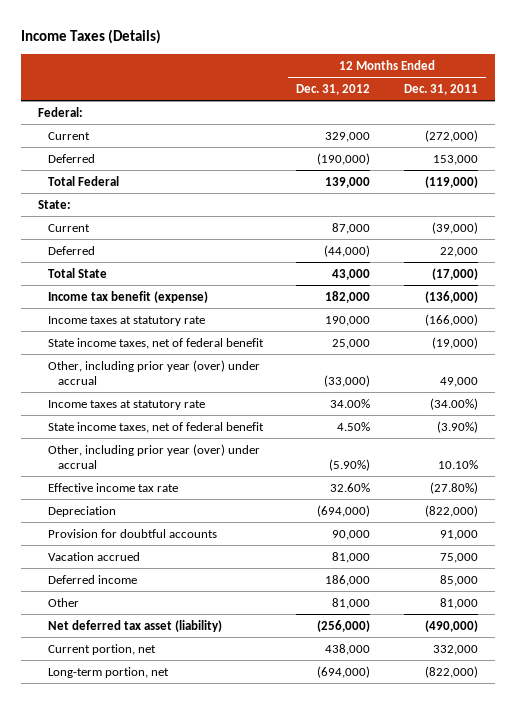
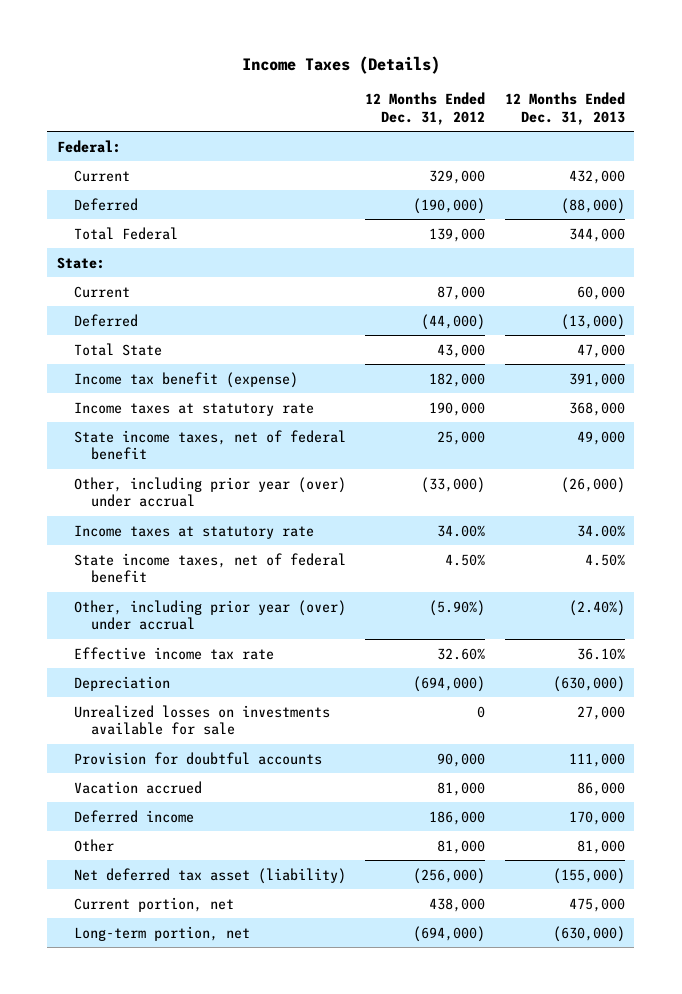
[404,84,479,96] Dec. 31, 2011 -> none
none -> [504,92,625,125] 12 Months Ended Dec. 31, 2013
none -> [73,704,330,736] Unrealized losses on investments available for sale

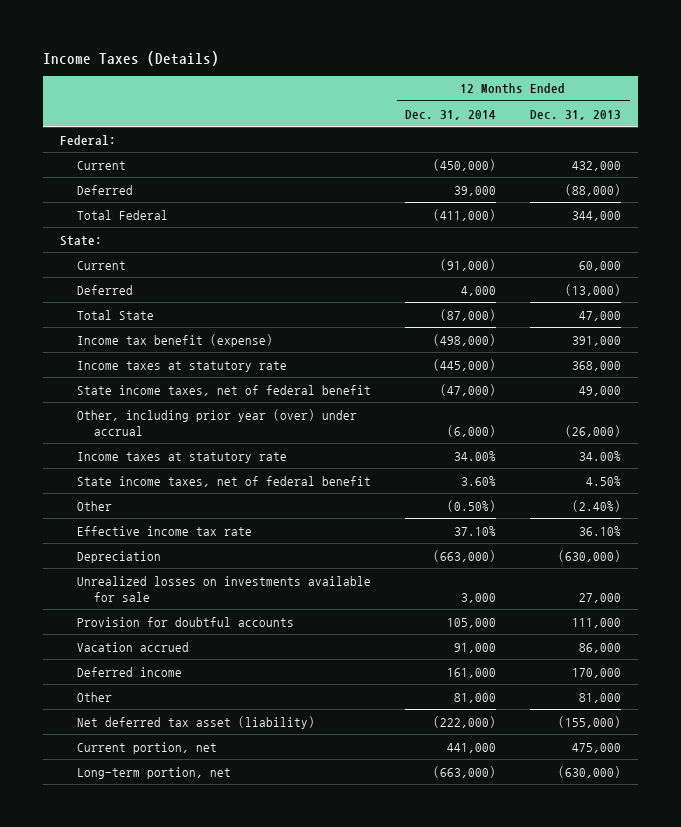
[365,92,486,125] 12 Months Ended Dec. 31, 2012 -> none
none -> [405,109,497,120] Dec. 31, 2014
[73,599,346,631] Other, including prior year (over) under accrual -> [76,500,112,511] Other

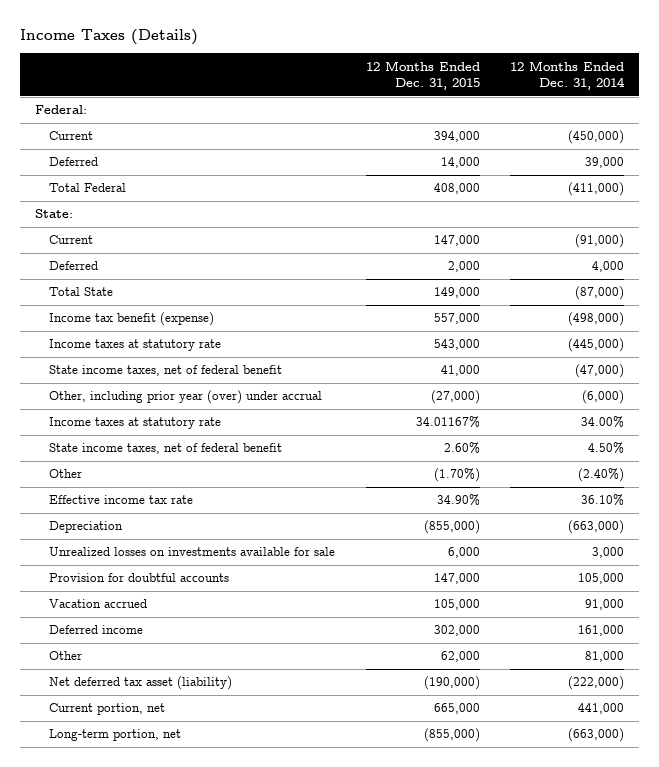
[530,109,622,120] Dec. 31, 2013 -> none
none -> [365,60,480,91] 12 Months Ended Dec. 31, 2015
[461,475,497,486] 3.60% -> [587,442,624,455] 4.50%
[447,499,497,512] (0.50%) -> [577,468,624,483] (2.40%)
[454,525,497,536] 37.10% -> [580,494,624,507] 36.10%

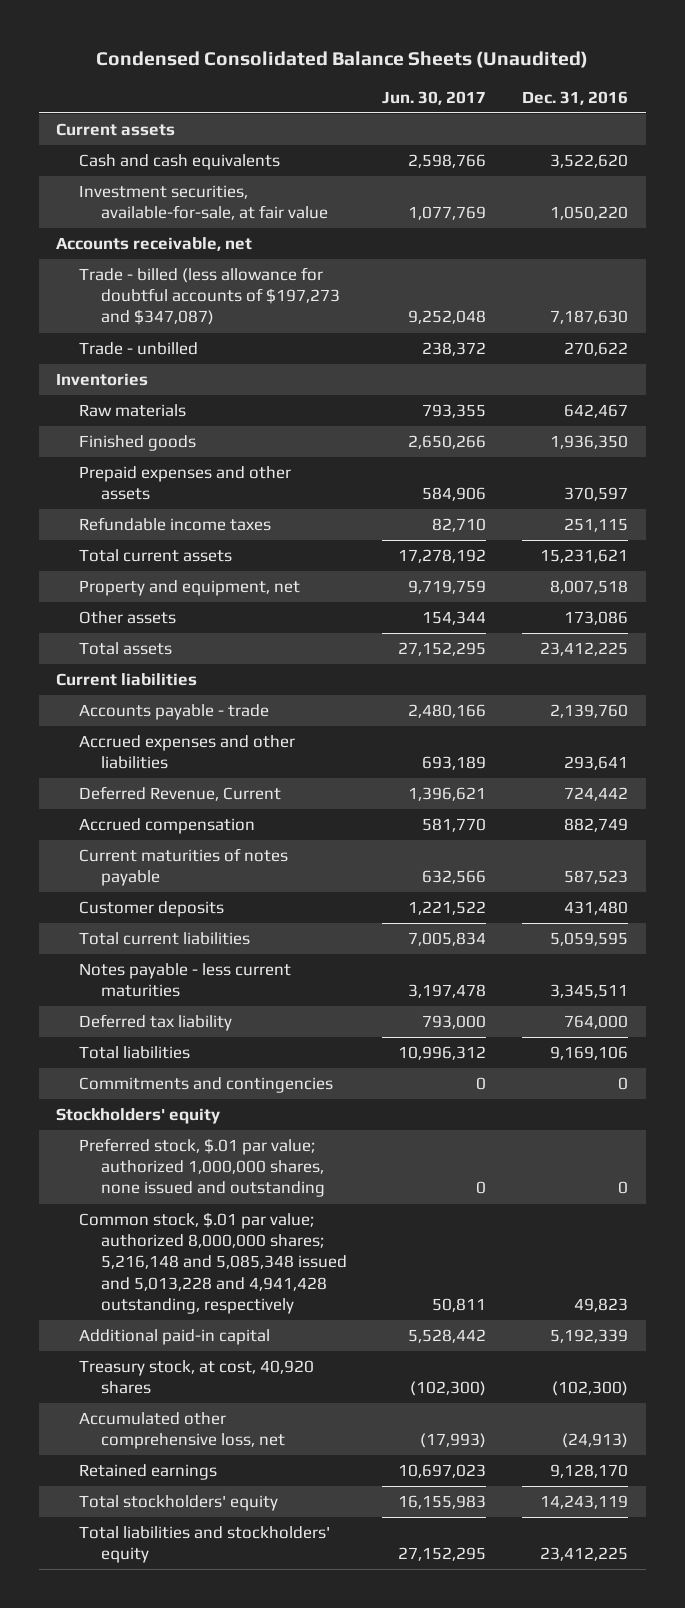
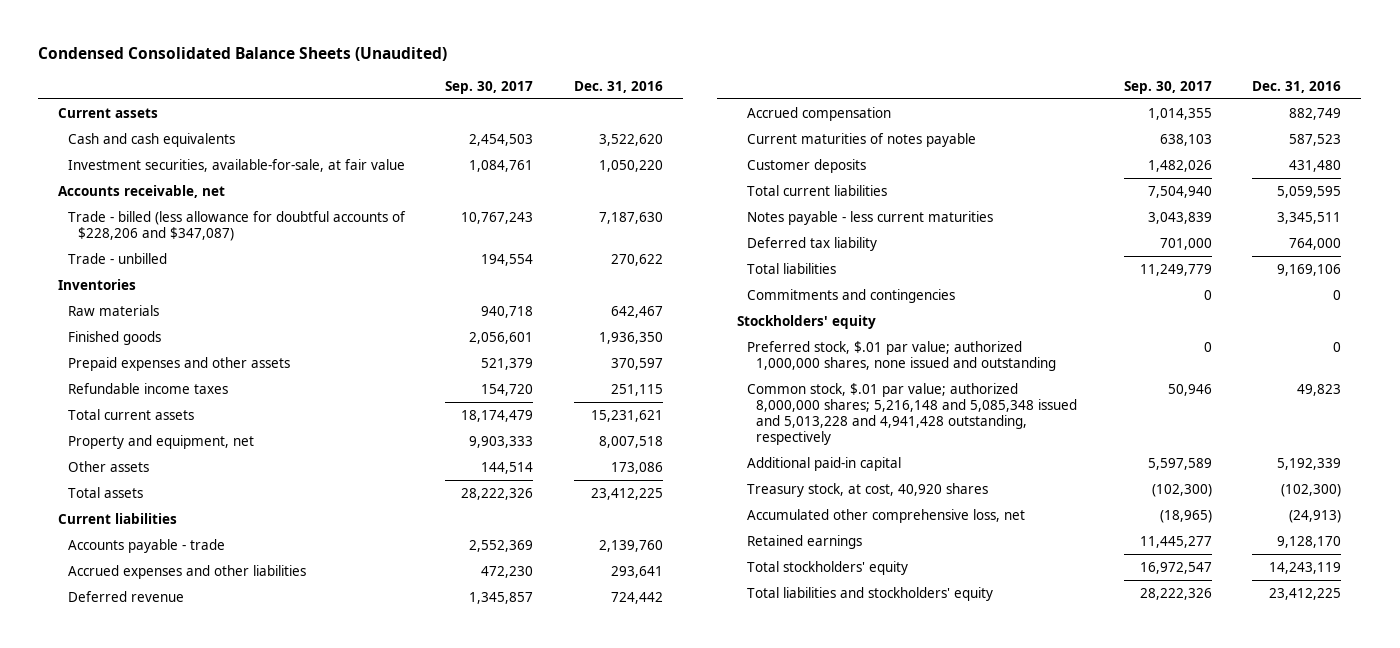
[382,90,487,105] Jun. 30, 2017 -> none
none -> [445,80,534,94] Sep. 30, 2017
[78,267,340,326] Trade - billed (less allowance for doubtful accounts of $197,273 and $347,087) -> [68,210,407,241] Trade - billed (less allowance for doubtful accounts of $228,206 and $347,087)
[78,786,281,802] Deferred Revenue, Current -> [68,590,185,602] Deferred revenue

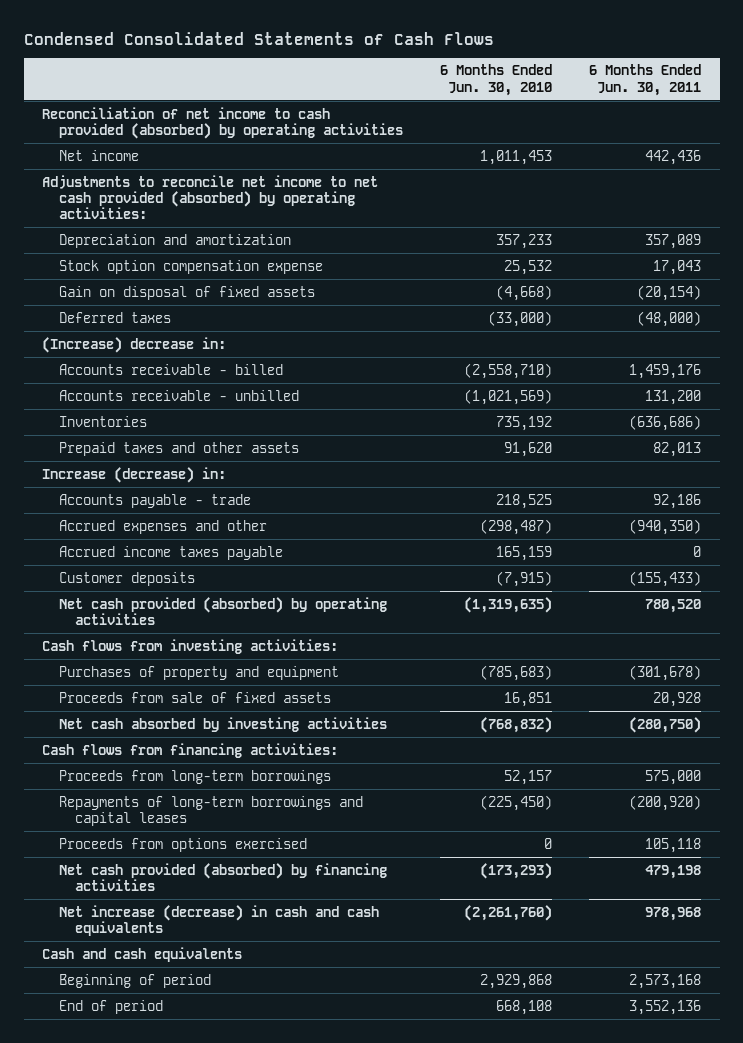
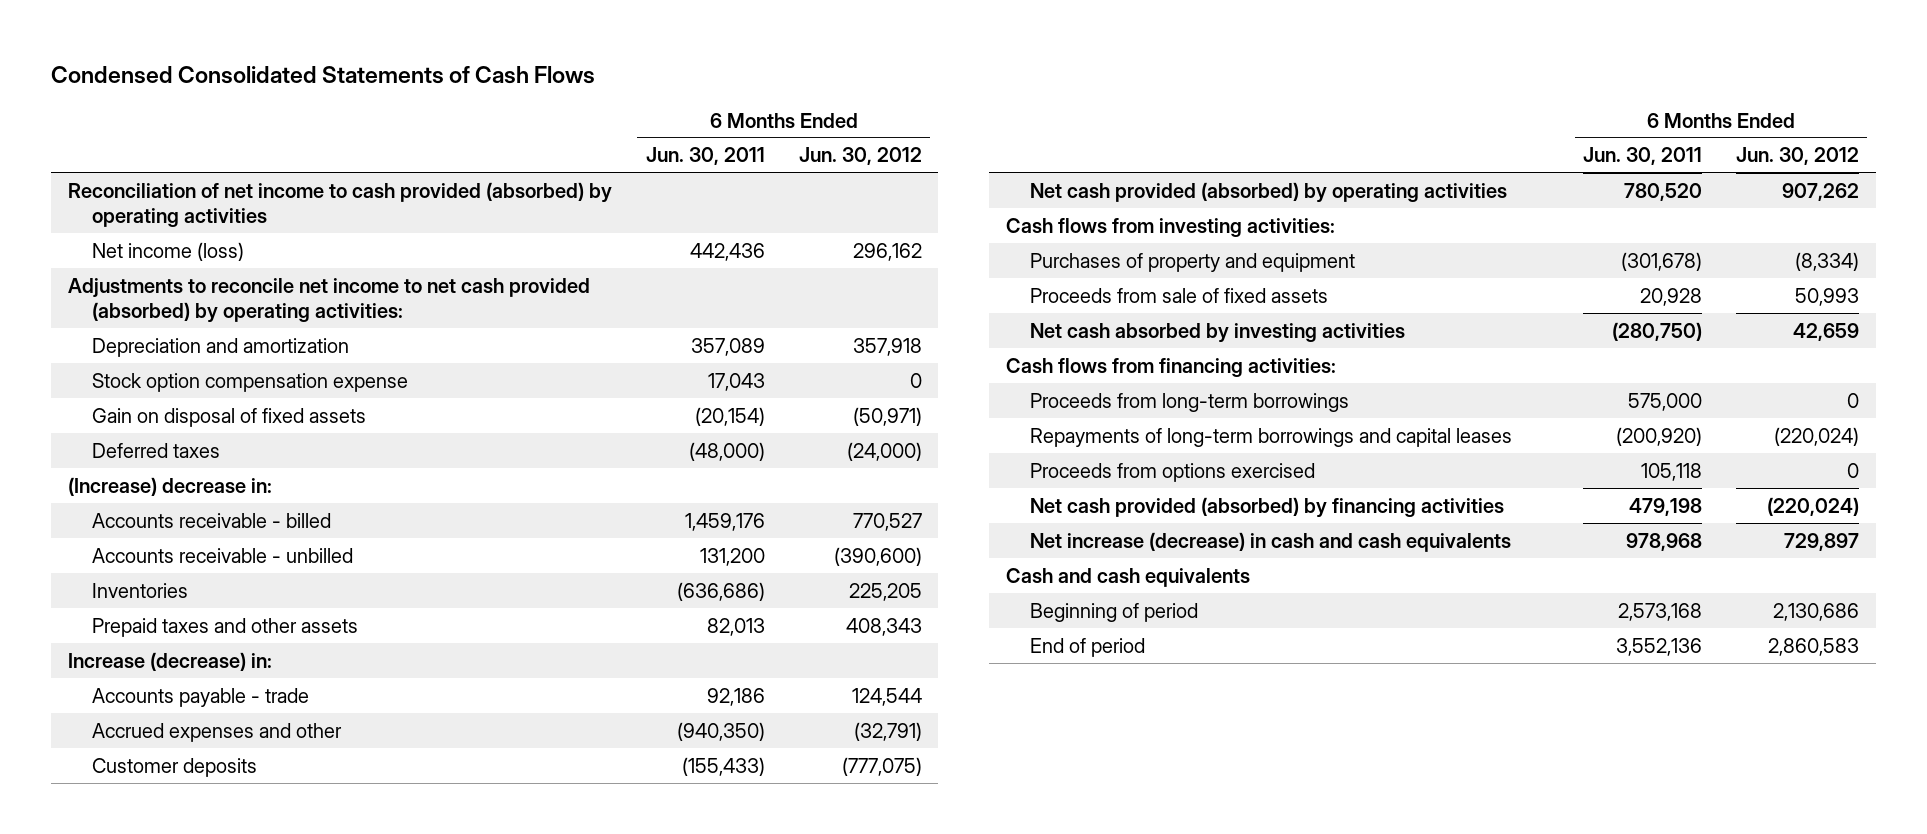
[439,64,552,96] 6 Months Ended Jun. 30, 2010 -> none
none -> [798,147,922,166] Jun. 30, 2012
[58,149,139,161] Net income -> [92,241,245,261] Net income (loss)
[58,545,283,560] Accrued income taxes payable -> none

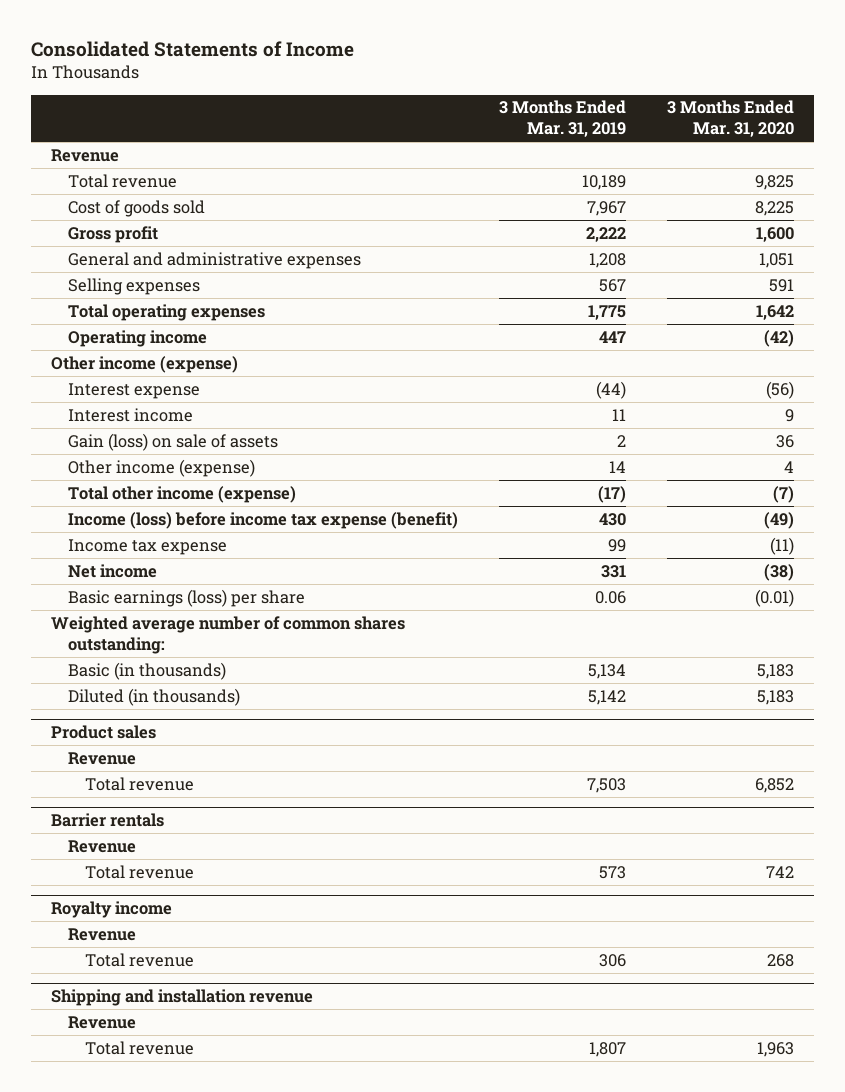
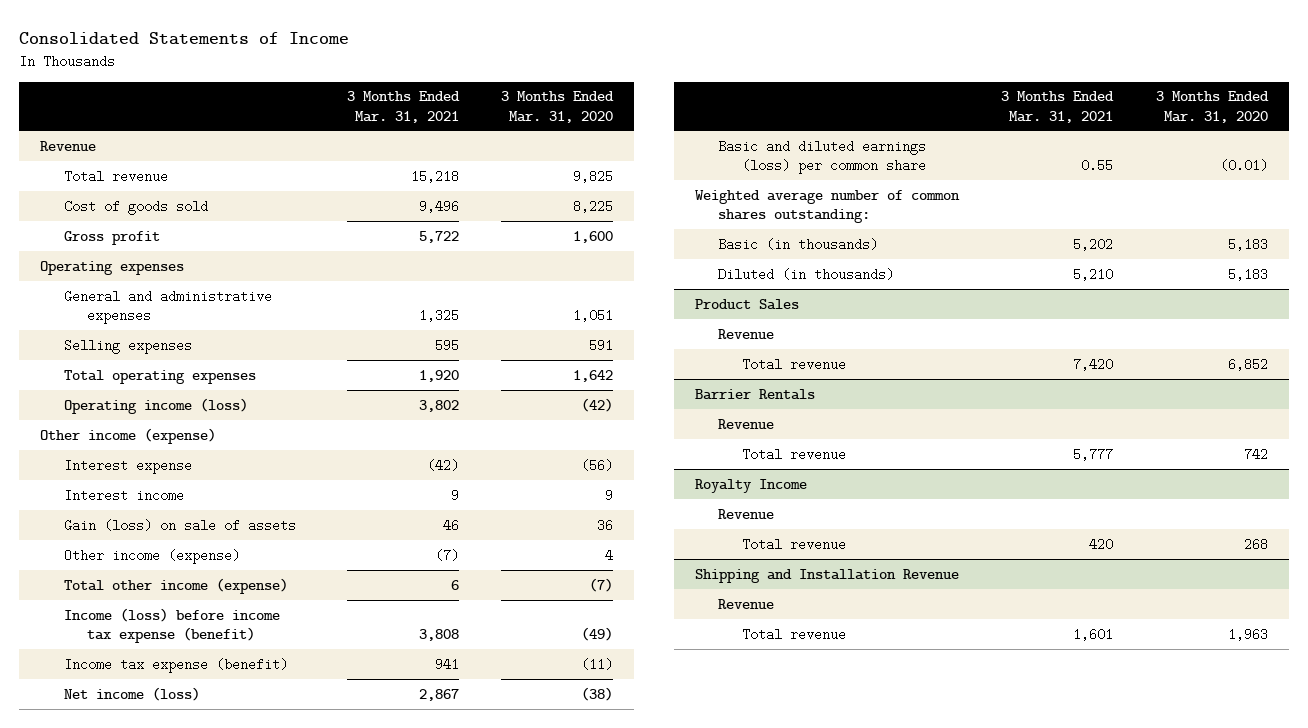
[498,100,626,138] 3 Months Ended Mar. 31, 2019 -> none
none -> [346,91,460,123] 3 Months Ended Mar. 31, 2021
none -> [40,260,185,275] Operating expenses
[68,329,208,347] Operating income -> [63,397,248,414] Operating income (loss)
[68,538,228,555] Income tax expense -> [63,657,288,673] Income tax expense (benefit)
[68,563,158,578] Net income -> [63,686,200,701] Net income (loss)
[68,588,306,607] Basic earnings (loss) per share -> [718,139,927,174] Basic and diluted earnings (loss) per common share
[51,725,157,740] Product sales -> [695,298,800,310] Product Sales
[51,813,165,828] Barrier rentals -> [695,388,816,400] Barrier Rentals
[51,901,173,919] Royalty income -> [695,478,808,493] Royalty Income
[51,989,314,1007] Shipping and installation revenue -> [695,568,960,583] Shipping and Installation Revenue

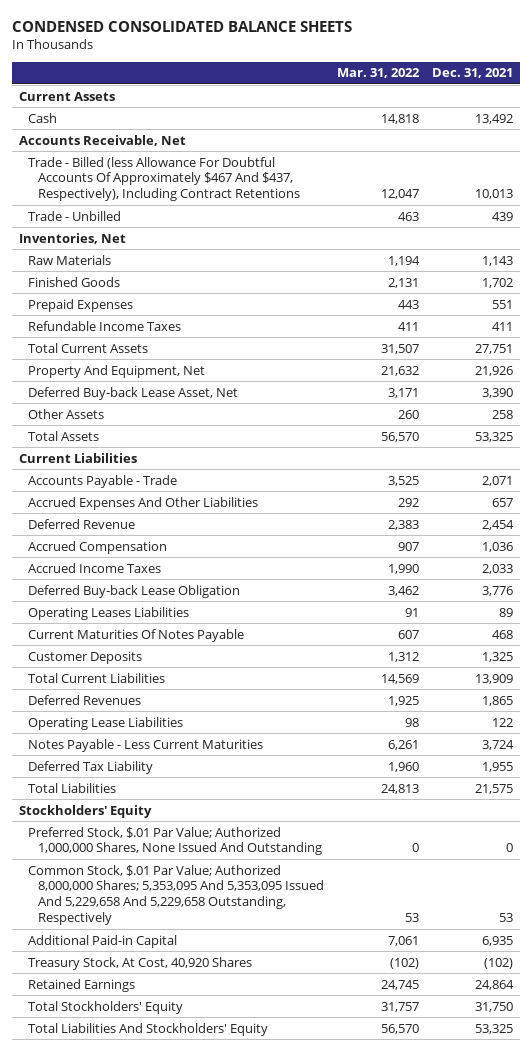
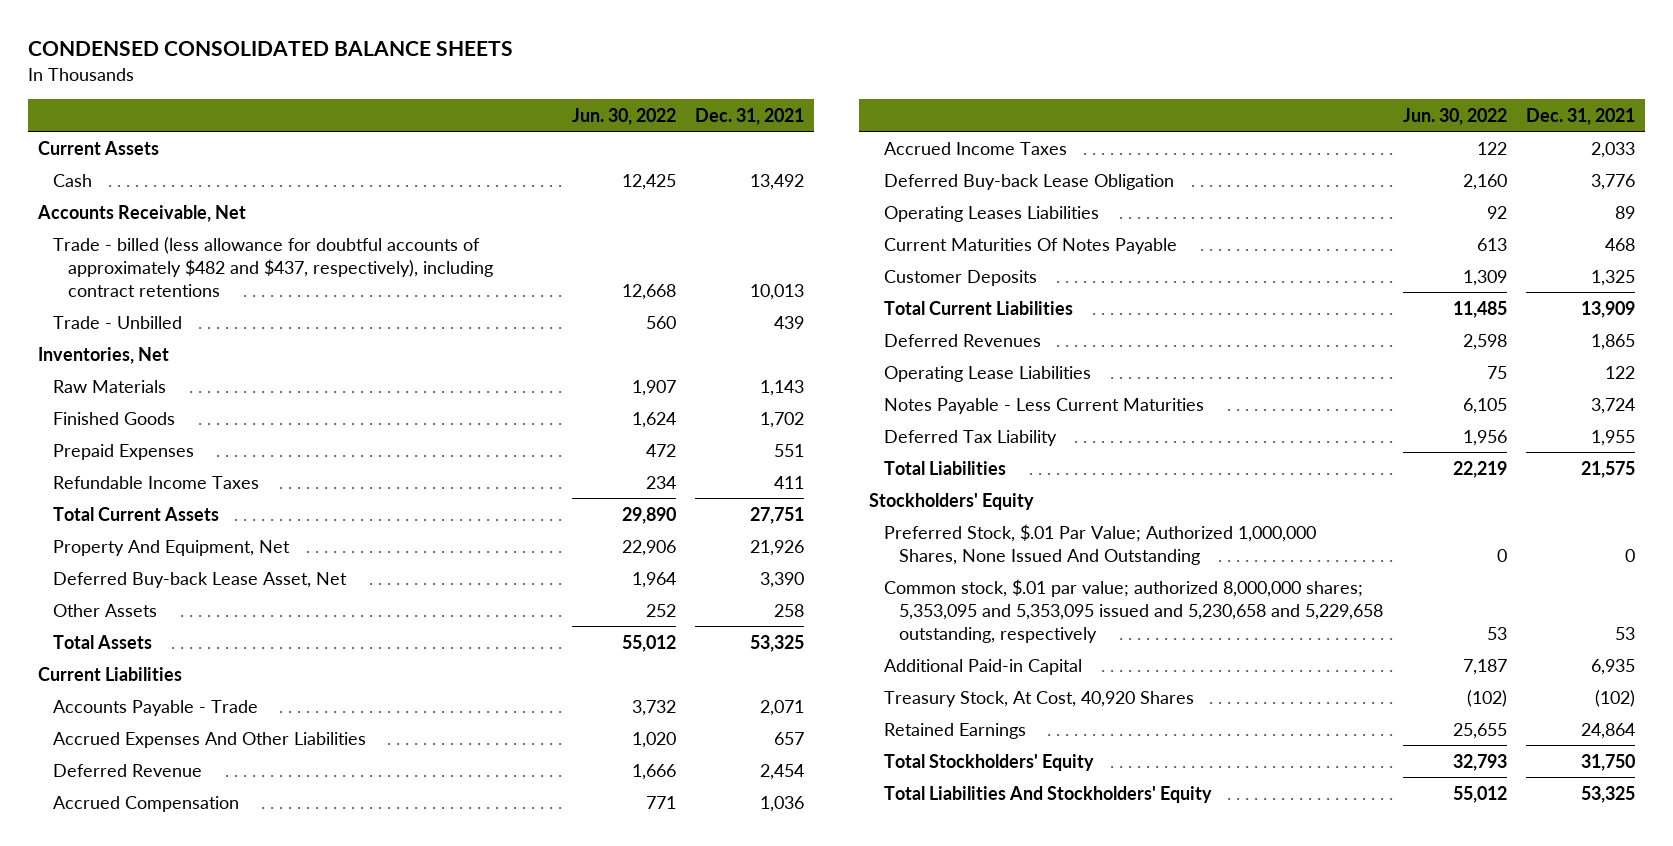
[336,68,420,79] Mar. 31, 2022 -> none
none -> [571,107,676,125] Jun. 30, 2022
[28,156,300,202] Trade - Billed (less Allowance For Doubtful Accounts Of Approximately $467 And $437, Respectively), Including Contract Retentions -> [52,236,494,297] Trade - billed (less allowance for doubtful accounts of approximately $482 and $437, respectively), including contract retentions
[28,864,324,925] Common Stock, $.01 Par Value; Authorized 8,000,000 Shares; 5,353,095 And 5,353,095 Issued And 5,229,658 And 5,229,658 Outstanding, Respectively -> [884,578,1384,643] Common stock, $.01 par value; authorized 8,000,000 shares; 5,353,095 and 5,353,095 issued and 5,230,658 and 5,229,658 outstanding, respectively

